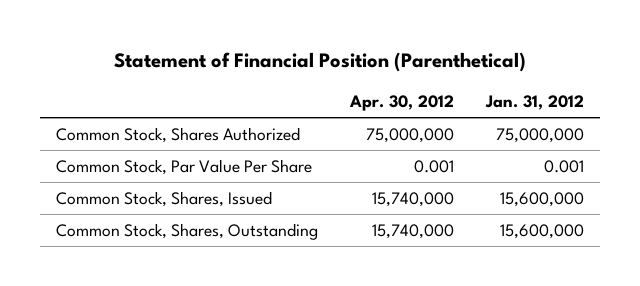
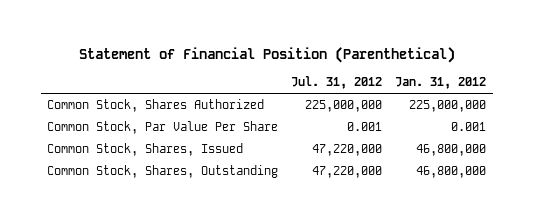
[348,94,454,111] Apr. 30, 2012 -> none
none -> [291,76,383,90] Jul. 31, 2012
[496,127,585,143] 75,000,000 -> [409,100,487,113] 225,000,000
[500,191,585,207] 15,600,000 -> [416,144,487,157] 46,800,000
[500,223,585,239] 15,600,000 -> [416,166,487,179] 46,800,000

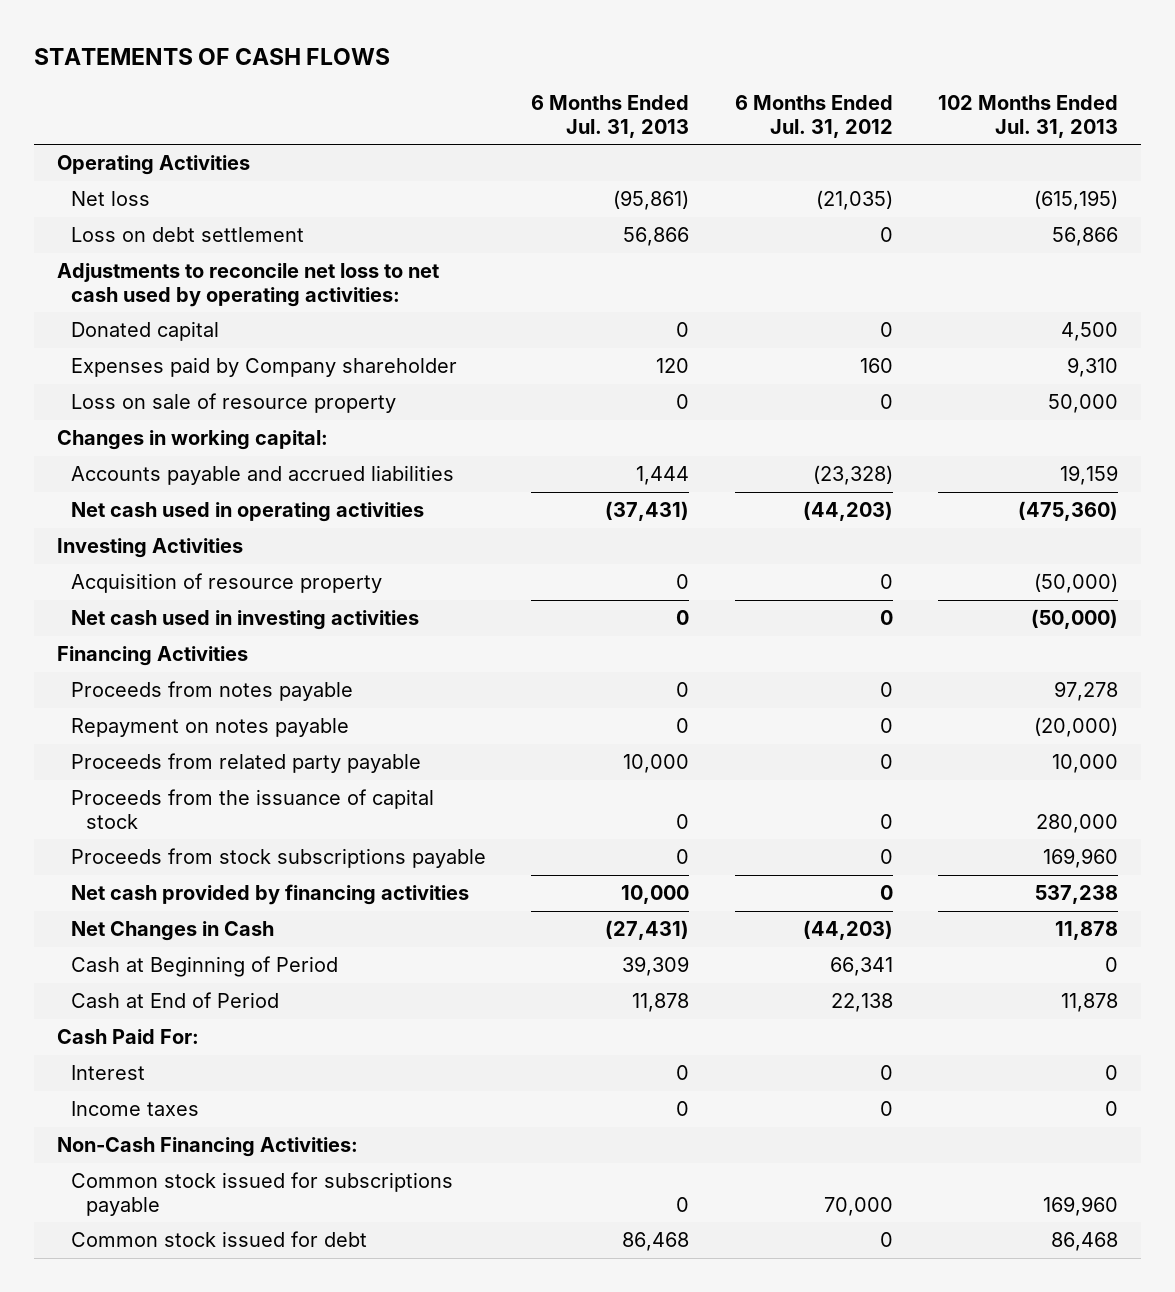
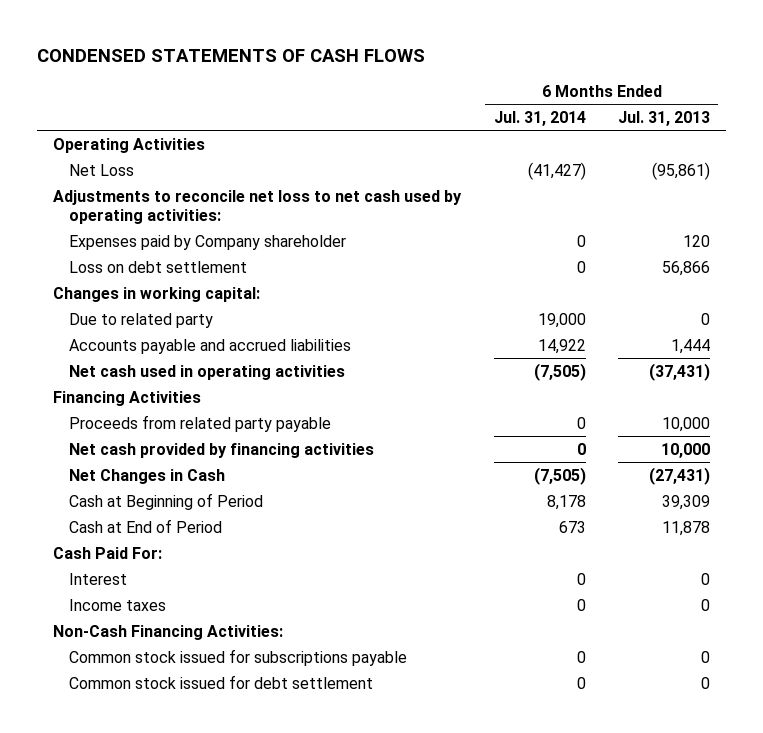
[34,47,391,65] STATEMENTS OF CASH FLOWS -> [36,48,425,62] CONDENSED STATEMENTS OF CASH FLOWS
[734,95,893,138] 6 Months Ended Jul. 31, 2012 -> none
[937,95,1118,138] 102 Months Ended Jul. 31, 2013 -> none
none -> [493,111,586,127] Jul. 31, 2014
[71,191,151,207] Net loss -> [68,163,134,176] Net Loss
[71,321,220,342] Donated capital -> none
[71,393,397,414] Loss on sale of resource property -> none
[71,227,305,243] Loss on debt settlement -> [68,260,247,273] Loss on debt settlement
none -> [68,312,213,328] Due to related party
[56,538,243,559] Investing Activities -> none
[71,573,383,594] Acquisition of resource property -> none
[71,610,420,631] Net cash used in investing activities -> none
[71,681,354,702] Proceeds from notes payable -> none
[71,718,350,738] Repayment on notes payable -> none
[71,789,435,829] Proceeds from the issuance of capital stock -> none
[71,848,487,869] Proceeds from stock subscriptions payable -> none
[71,1231,368,1248] Common stock issued for debt -> [68,674,373,689] Common stock issued for debt settlement
[622,1232,690,1252] 86,468 -> [700,676,710,689] 0

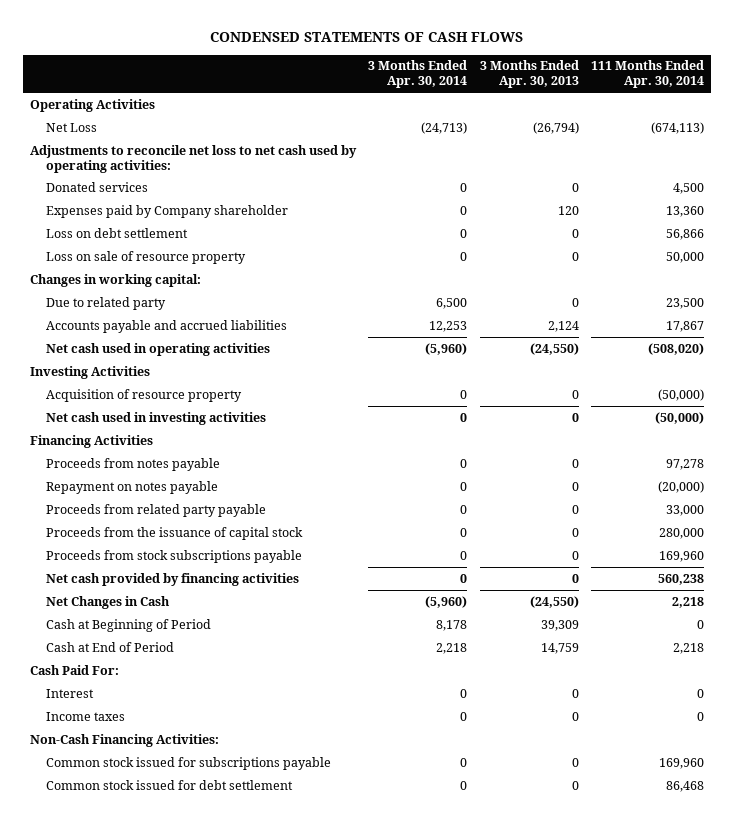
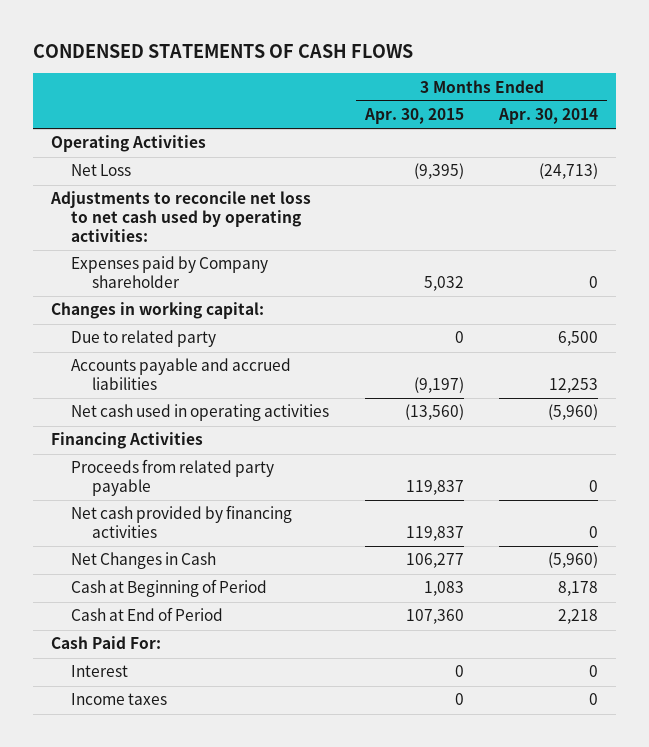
[479,60,579,89] 3 Months Ended Apr. 30, 2013 -> none
[591,60,705,89] 111 Months Ended Apr. 30, 2014 -> none
none -> [363,108,464,125] Apr. 30, 2015
[45,181,148,192] Donated services -> none
[45,227,188,238] Loss on debt settlement -> none
[45,250,246,264] Loss on sale of resource property -> none
[29,365,150,379] Investing Activities -> none
[45,388,242,402] Acquisition of resource property -> none
[45,411,266,425] Net cash used in investing activities -> none
[45,457,220,471] Proceeds from notes payable -> none
[45,480,218,494] Repayment on notes payable -> none
[45,526,303,540] Proceeds from the issuance of capital stock -> none
[45,549,302,563] Proceeds from stock subscriptions payable -> none
[29,733,219,747] Non-Cash Financing Activities: -> none
[45,756,331,770] Common stock issued for subscriptions payable -> none
[45,779,293,790] Common stock issued for debt settlement -> none

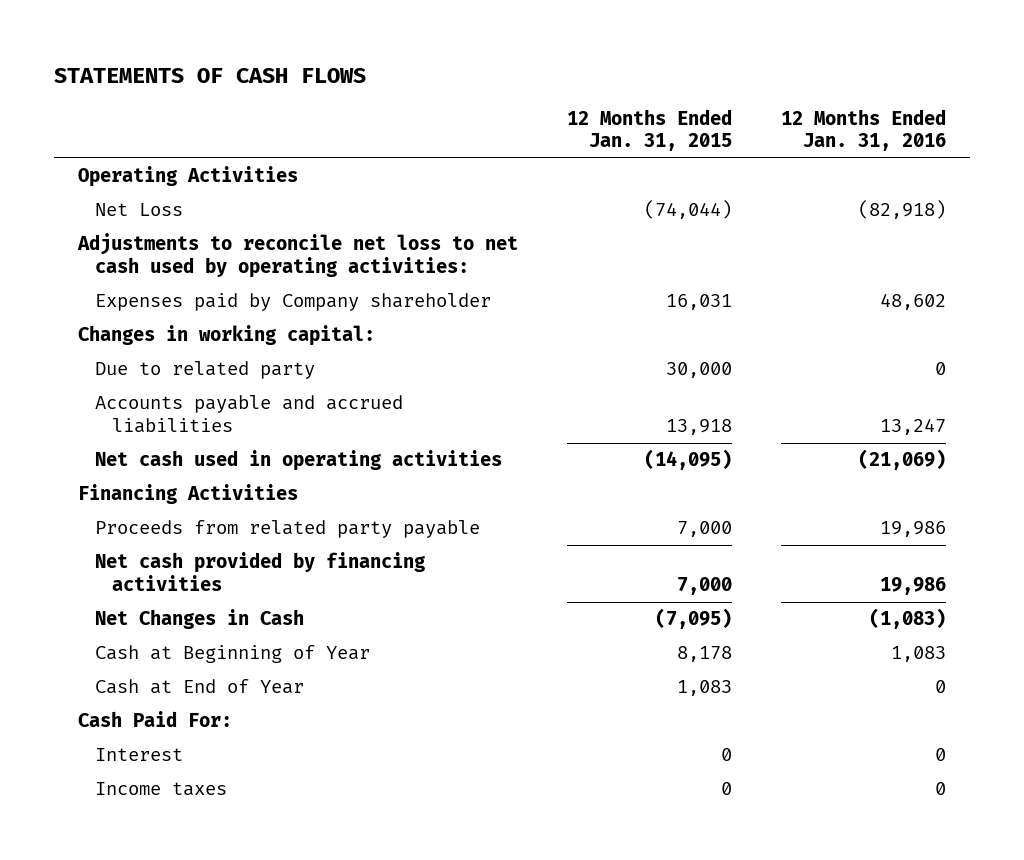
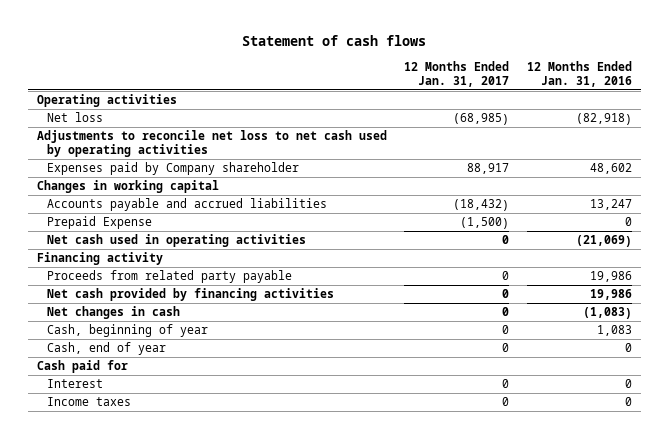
[53,67,366,83] STATEMENTS OF CASH FLOWS -> [242,34,427,46] Statement of cash flows
[566,108,732,152] 12 Months Ended Jan. 31, 2015 -> none
none -> [404,60,510,87] 12 Months Ended Jan. 31, 2017
[78,166,299,188] Operating Activities -> [36,94,177,108] Operating activities
[95,203,184,217] Net Loss -> [46,112,103,123] Net loss
[77,233,519,279] Adjustments to reconcile net loss to net cash used by operating activities: -> [36,130,387,158] Adjustments to reconcile net loss to net cash used by operating activities
[95,361,316,380] Due to related party -> none
[78,325,376,347] Changes in working capital: -> [36,180,219,194] Changes in working capital
none -> [46,216,152,230] Prepaid Expense
[78,484,299,505] Financing Activities -> [36,252,163,266] Financing activity
[95,609,305,630] Net Changes in Cash -> [46,306,180,320] Net changes in cash
[95,645,371,664] Cash at Beginning of Year -> [46,324,208,338] Cash, beginning of year
[95,679,305,695] Cash at End of Year -> [46,342,166,356] Cash, end of year
[78,711,233,728] Cash Paid For: -> [36,360,128,374] Cash paid for

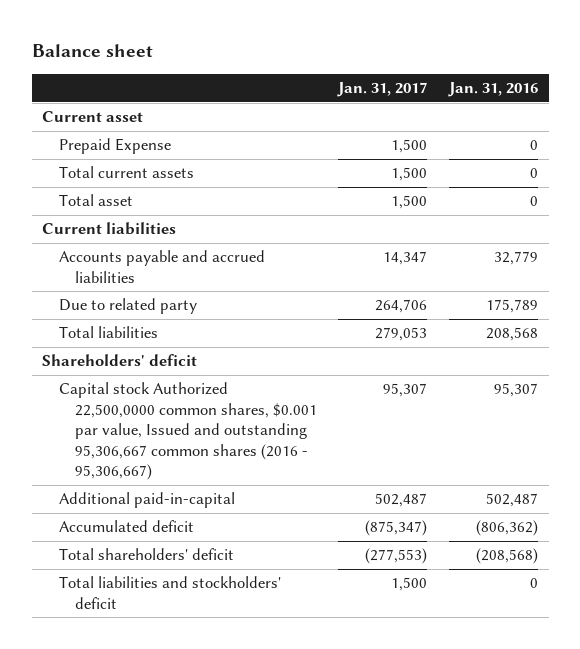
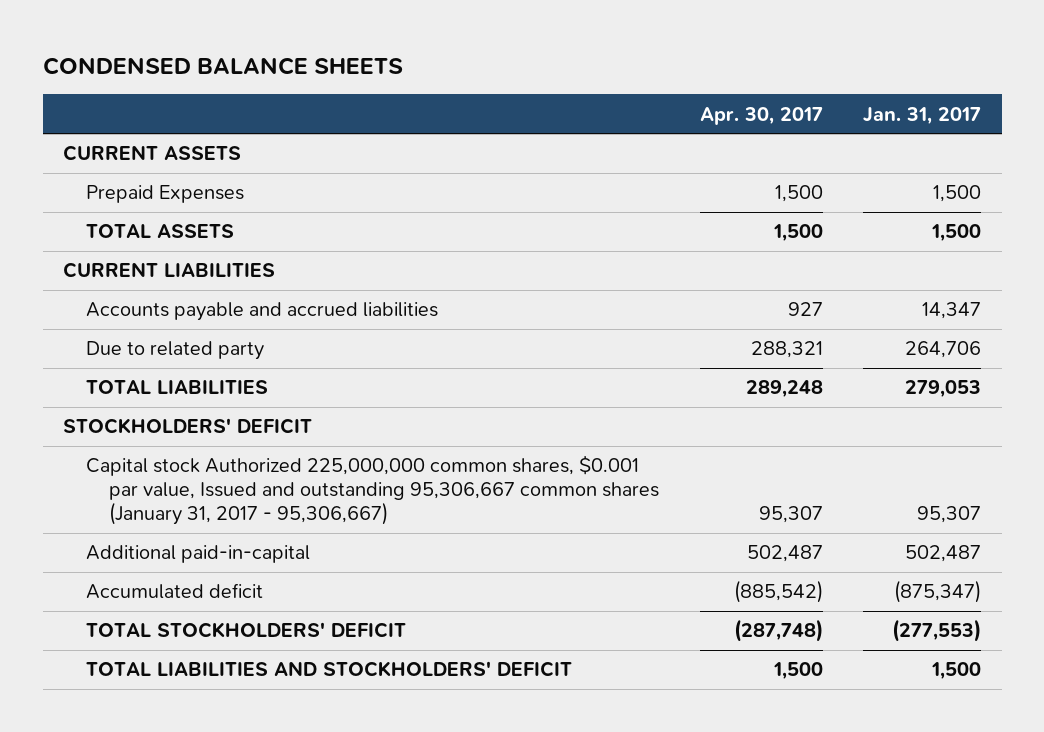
[31,44,153,58] Balance sheet -> [42,57,403,76] CONDENSED BALANCE SHEETS
[448,82,539,98] Jan. 31, 2016 -> none
none -> [699,106,823,125] Apr. 30, 2017
[58,166,194,179] Total current assets -> none
[42,111,144,123] Current asset -> [63,145,242,162] CURRENT ASSETS
[58,138,171,155] Prepaid Expense -> [86,185,245,204] Prepaid Expenses
[58,194,133,207] Total asset -> [86,224,235,239] TOTAL ASSETS
[42,222,177,236] Current liabilities -> [63,262,276,279] CURRENT LIABILITIES
[58,326,158,339] Total liabilities -> [86,380,269,395] TOTAL LIABILITIES
[42,354,198,367] Shareholders' deficit -> [63,418,313,435] STOCKHOLDERS' DEFICIT
[58,382,317,481] Capital stock Authorized 22,500,0000 common shares, $0.001 par value, Issued and outstanding 95,306,667 common shares (2016 - 95,306,667) -> [86,455,659,526] Capital stock Authorized 225,000,000 common shares, $0.001 par value, Issued and outstanding 95,306,667 common shares (January 31, 2017 - 95,306,667)
[58,548,234,561] Total shareholders' deficit -> [86,622,407,639] TOTAL STOCKHOLDERS' DEFICIT
[58,576,281,609] Total liabilities and stockholders' deficit -> [86,661,573,678] TOTAL LIABILITIES AND STOCKHOLDERS' DEFICIT

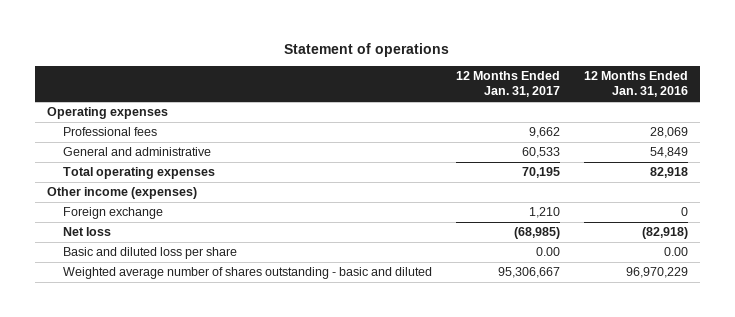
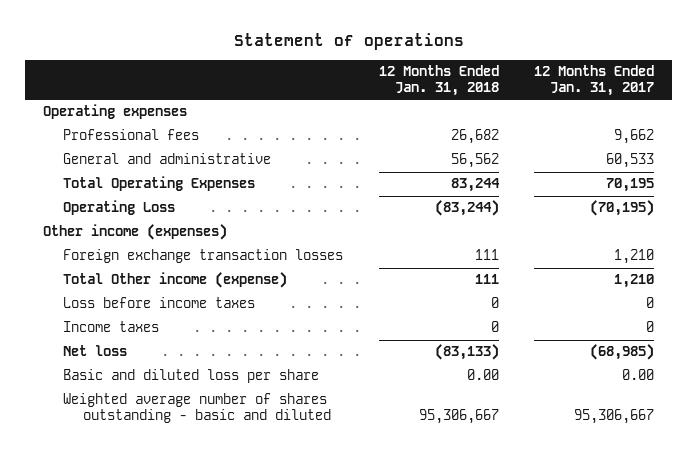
[583,71,688,98] 12 Months Ended Jan. 31, 2016 -> none
none -> [378,65,499,97] 12 Months Ended Jan. 31, 2018
[62,167,215,180] Total operating expenses -> [62,176,255,192] Total Operating Expenses
none -> [62,200,175,216] Operating Loss
[62,207,163,220] Foreign exchange -> [62,249,343,264] Foreign exchange transaction losses
none -> [62,272,287,289] Total Other income (expense)
none -> [62,297,255,309] Loss before income taxes
none -> [62,321,159,333] Income taxes

